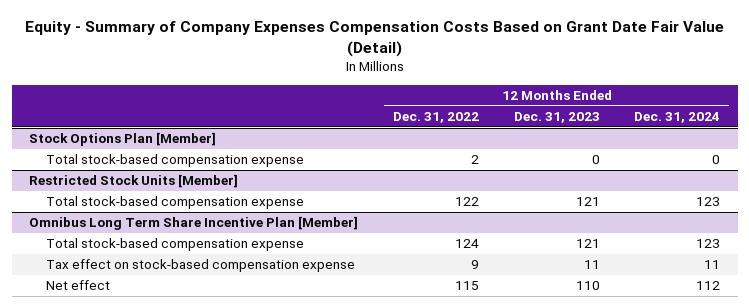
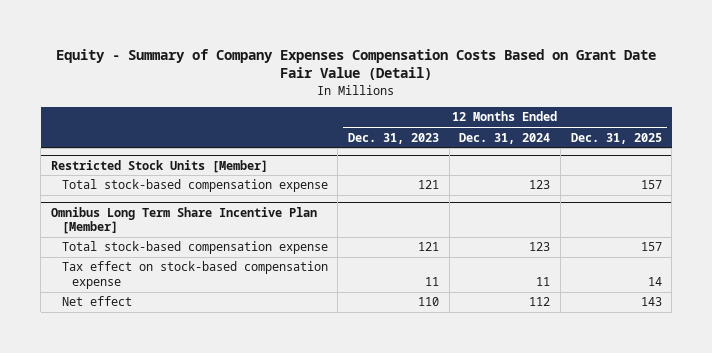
[392,112,479,124] Dec. 31, 2022 -> none
none -> [570,132,662,144] Dec. 31, 2025
[29,132,217,147] Stock Options Plan [Member] -> none
[46,154,305,168] Total stock-based compensation expense -> none

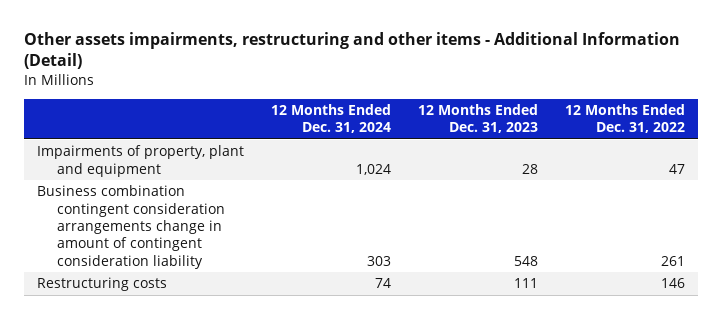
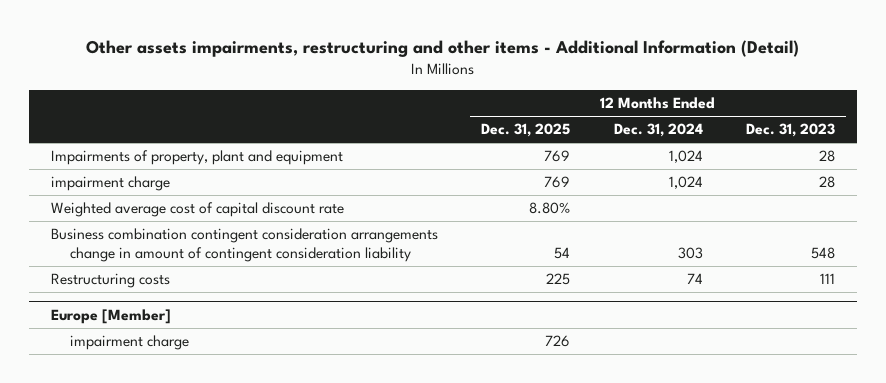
[564,103,685,134] 12 Months Ended Dec. 31, 2022 -> none
none -> [481,123,571,138] Dec. 31, 2025
none -> [50,176,170,192] impairment charge
none -> [50,202,344,218] Weighted average cost of capital discount rate
none -> [50,308,171,324] Europe [Member]
none -> [70,335,190,351] impairment charge

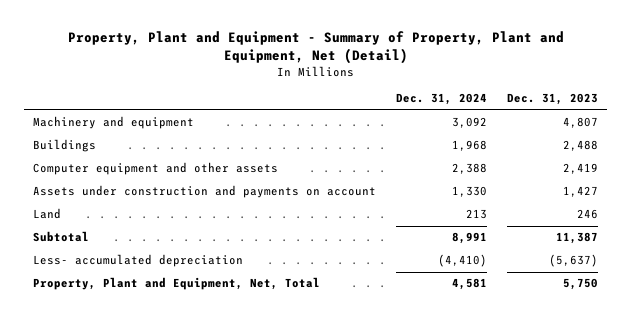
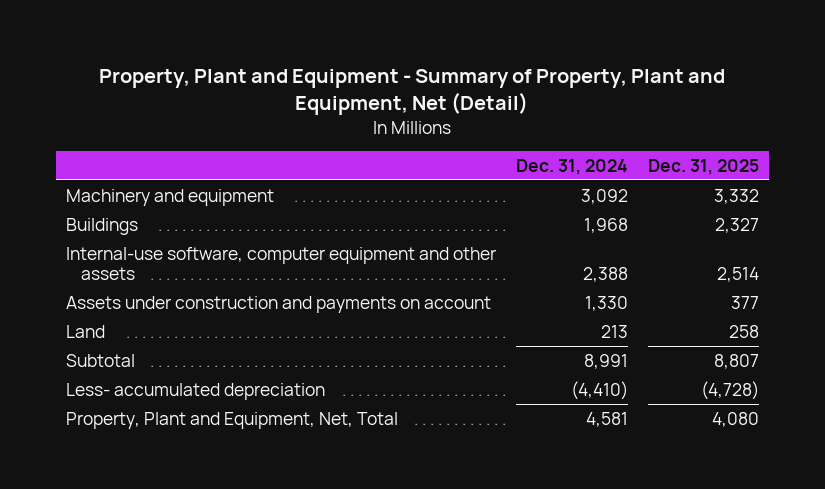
[506,93,598,106] Dec. 31, 2023 -> none
none -> [647,158,759,175] Dec. 31, 2025
[33,162,279,176] Computer equipment and other assets -> [65,246,496,281] Internal-use software, computer equipment and other assets

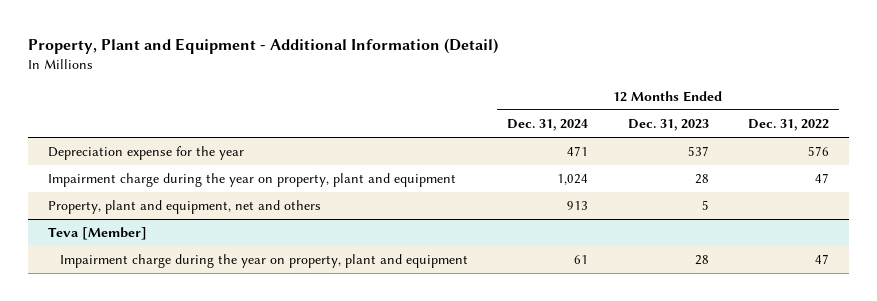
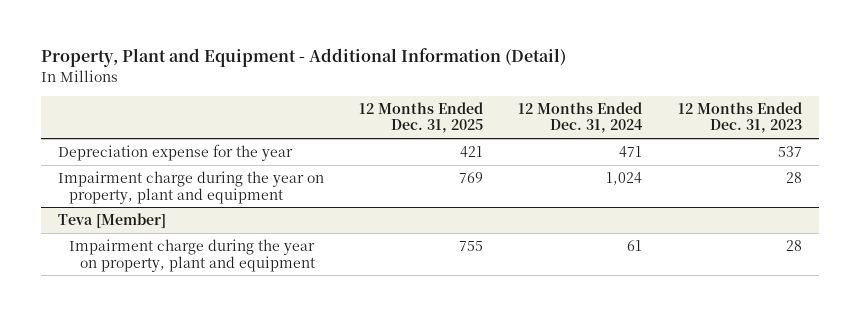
[748,119,830,132] Dec. 31, 2022 -> none
none -> [359,101,484,134] 12 Months Ended Dec. 31, 2025
[48,200,322,215] Property, plant and equipment, net and others -> none

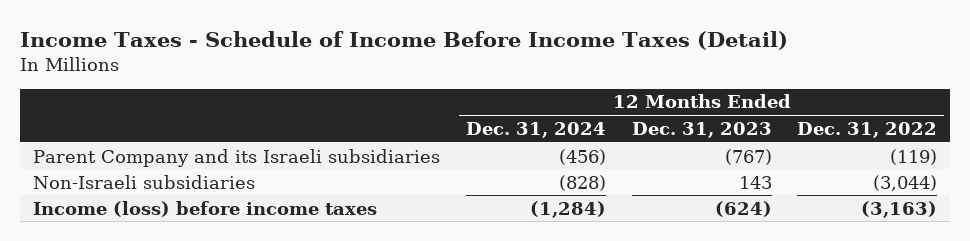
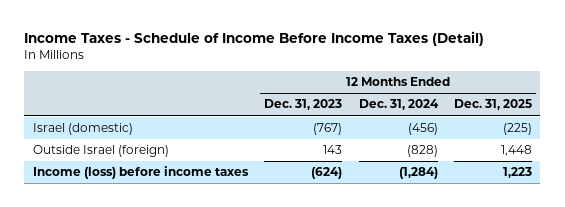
[797,121,938,138] Dec. 31, 2022 -> none
none -> [454,99,533,111] Dec. 31, 2025
[32,148,440,167] Parent Company and its Israeli subsidiaries -> [32,123,133,136] Israel (domestic)
[32,174,255,189] Non-Israeli subsidiaries -> [32,145,169,158] Outside Israel (foreign)

